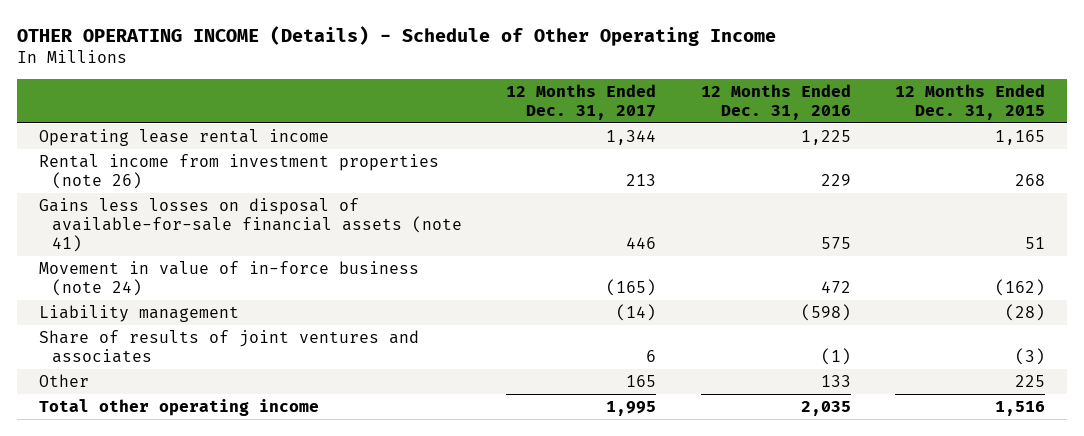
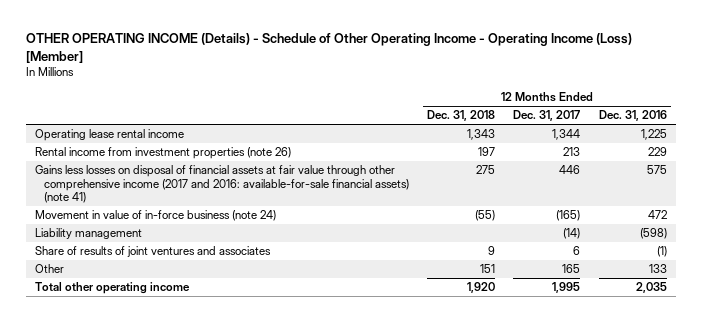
[17,25,777,46] OTHER OPERATING INCOME (Details) - Schedule of Other Operating Income -> [25,33,632,64] OTHER OPERATING INCOME (Details) - Schedule of Other Operating Income - Operating Income (Loss) [Member]
[895,83,1046,120] 12 Months Ended Dec. 31, 2015 -> none
none -> [427,110,496,122] Dec. 31, 2018
[39,197,462,253] Gains less losses on disposal of available-for-sale financial assets (note 41) -> [34,165,409,203] Gains less losses on disposal of financial assets at fair value through other comprehensive income (2017 and 2016: available-for-sale financial assets) (note 41)

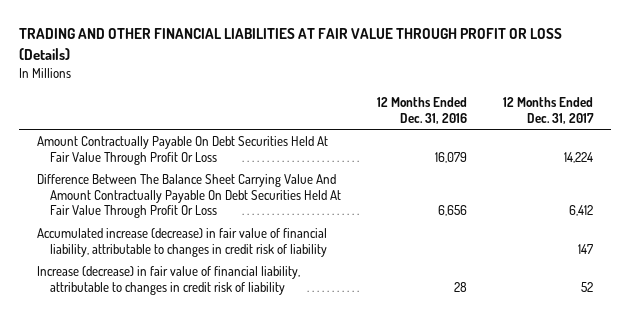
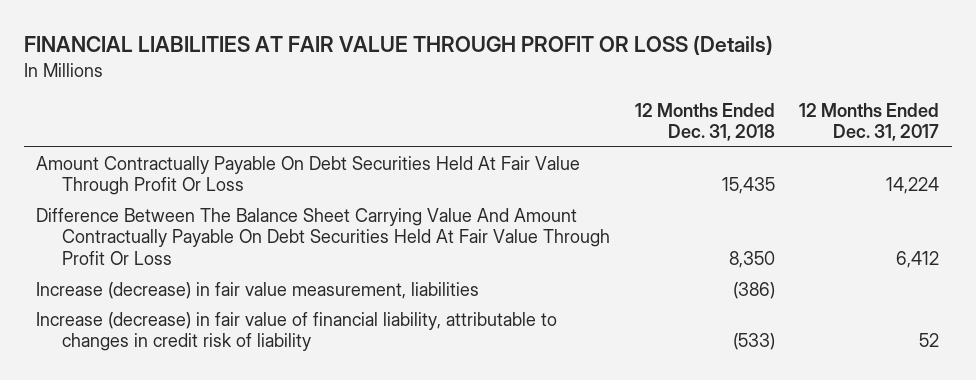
[18,28,562,60] TRADING AND OTHER FINANCIAL LIABILITIES AT FAIR VALUE THROUGH PROFIT OR LOSS (Details) -> [24,35,774,56] FINANCIAL LIABILITIES AT FAIR VALUE THROUGH PROFIT OR LOSS (Details)
[377,97,468,124] 12 Months Ended Dec. 31, 2016 -> none
none -> [634,102,775,142] 12 Months Ended Dec. 31, 2018
[36,228,328,257] Accumulated increase (decrease) in fair value of financial liability, attributable to changes in credit risk of liability -> none
none -> [36,281,480,299] Increase (decrease) in fair value measurement, liabilities

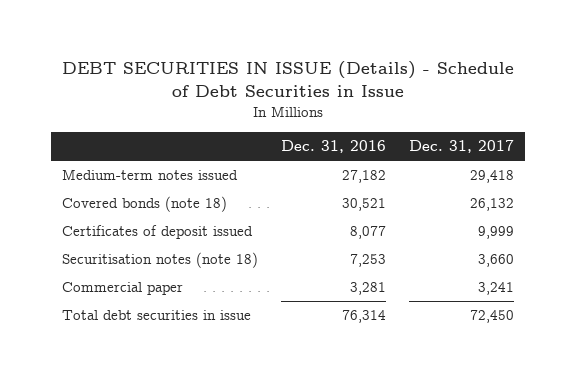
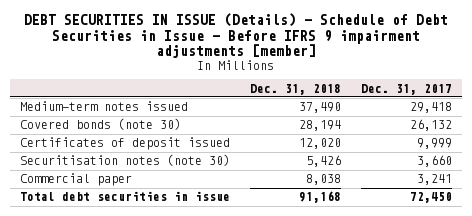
[61,60,514,97] DEBT SECURITIES IN ISSUE (Details) - Schedule of Debt Securities in Issue -> [23,13,448,59] DEBT SECURITIES IN ISSUE (Details) - Schedule of Debt Securities in Issue - Before IFRS 9 impairment adjustments [member]
[280,140,386,154] Dec. 31, 2016 -> none
none -> [249,83,341,95] Dec. 31, 2018
[62,196,228,213] Covered bonds (note 18) -> [19,118,181,131] Covered bonds (note 30)
[62,252,259,269] Securitisation notes (note 18) -> [19,154,230,167] Securitisation notes (note 30)

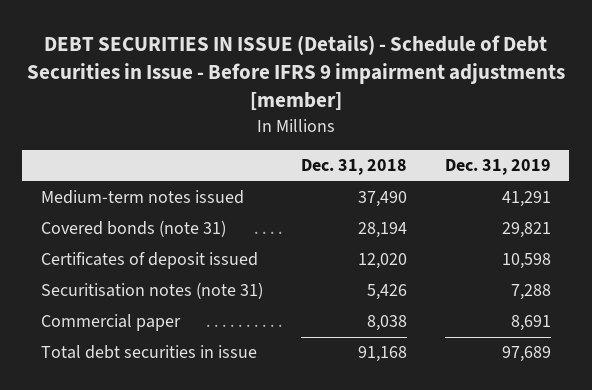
[360,83,452,95] Dec. 31, 2017 -> none
none -> [444,159,551,176] Dec. 31, 2019
[19,118,181,131] Covered bonds (note 30) -> [41,220,227,238] Covered bonds (note 31)
[19,154,230,167] Securitisation notes (note 30) -> [41,282,264,300] Securitisation notes (note 31)

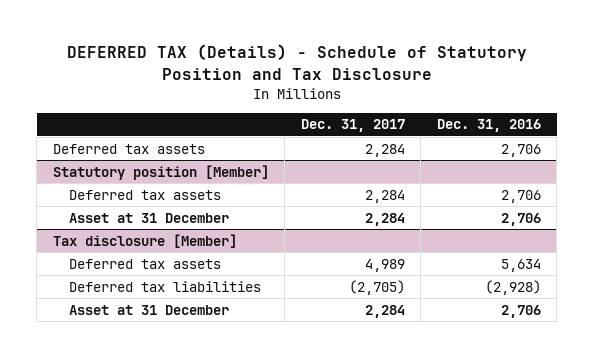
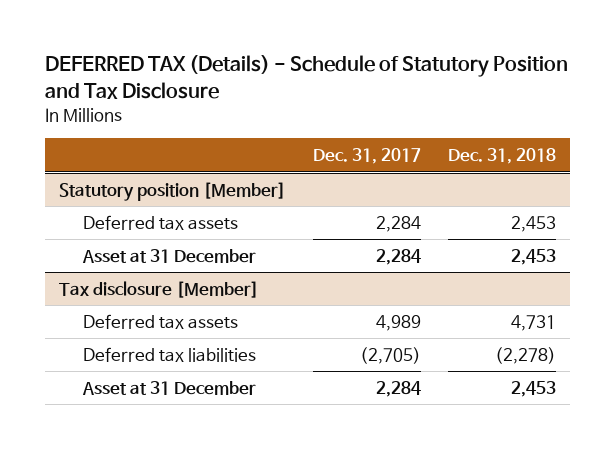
[436,119,541,133] Dec. 31, 2016 -> none
none -> [448,148,557,165] Dec. 31, 2018
[52,143,205,154] Deferred tax assets -> none

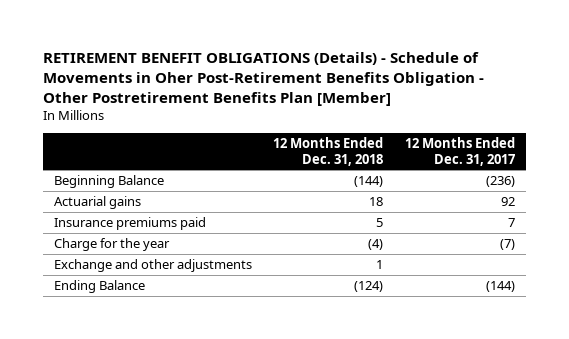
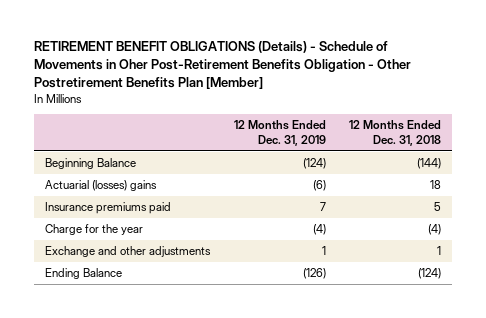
[405,137,516,166] 12 Months Ended Dec. 31, 2017 -> none
none -> [233,120,326,146] 12 Months Ended Dec. 31, 2019
[53,196,141,210] Actuarial gains -> [45,180,158,192] Actuarial (losses) gains

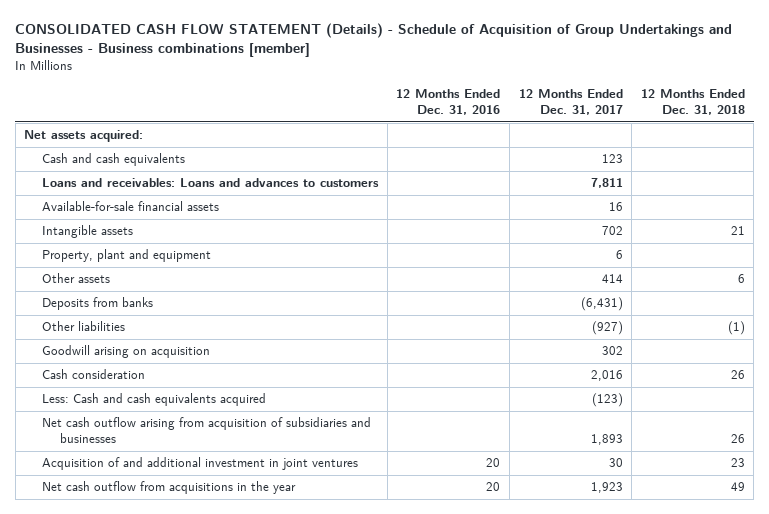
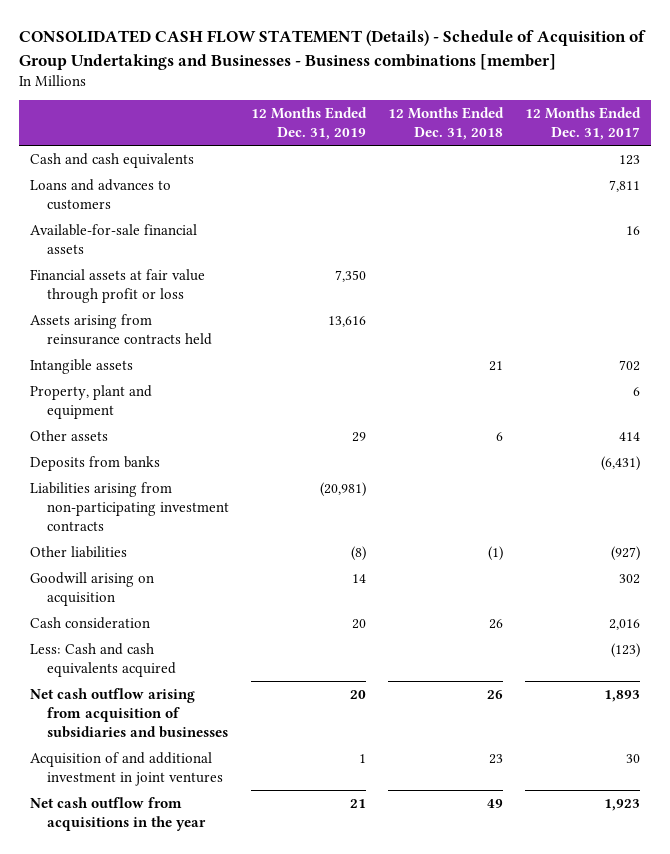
[396,89,501,115] 12 Months Ended Dec. 31, 2016 -> none
none -> [250,107,367,141] 12 Months Ended Dec. 31, 2019
[24,130,144,143] Net assets acquired: -> none
[42,178,380,188] Loans and receivables: Loans and advances to customers -> [30,178,172,210] Loans and advances to customers
none -> [30,268,206,303] Financial assets at fair value through profit or loss
none -> [30,313,213,345] Assets arising from reinsurance contracts held
none -> [30,481,230,531] Liabilities arising from non-participating investment contracts

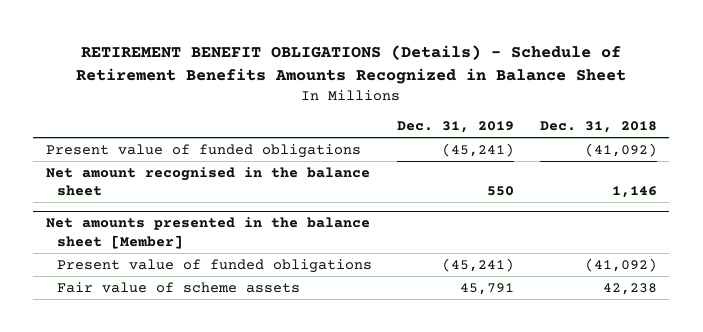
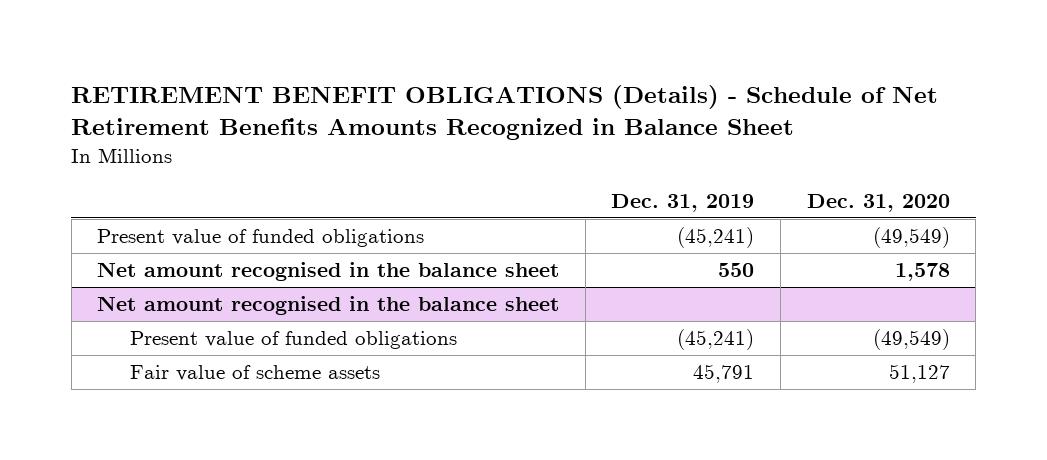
[76,44,627,84] RETIREMENT BENEFIT OBLIGATIONS (Details) - Schedule of Retirement Benefits Amounts Recognized in Balance Sheet -> [71,85,939,141] RETIREMENT BENEFIT OBLIGATIONS (Details) - Schedule of Net Retirement Benefits Amounts Recognized in Balance Sheet
[539,121,657,134] Dec. 31, 2018 -> none
none -> [806,193,950,212] Dec. 31, 2020
[46,216,371,249] Net amounts presented in the balance sheet [Member] -> [97,296,560,316] Net amount recognised in the balance sheet

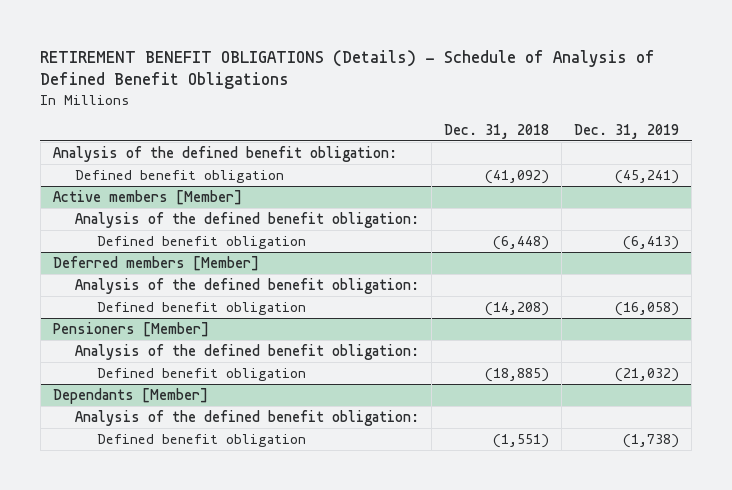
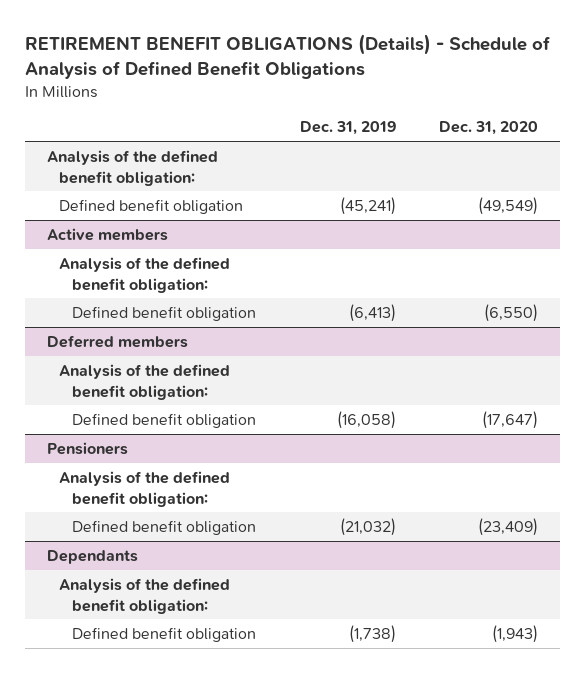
[443,124,549,140] Dec. 31, 2018 -> none
none -> [439,121,539,136] Dec. 31, 2020
[52,189,242,205] Active members [Member] -> [46,227,168,241] Active members
[52,255,259,271] Deferred members [Member] -> [46,334,188,348] Deferred members
[52,321,209,337] Pensioners [Member] -> [46,441,128,455] Pensioners
[52,387,208,404] Dependants [Member] -> [46,549,138,564] Dependants

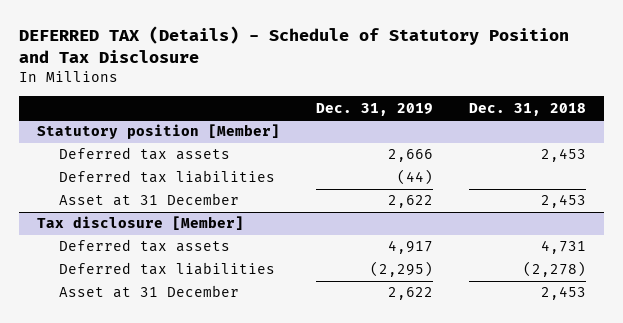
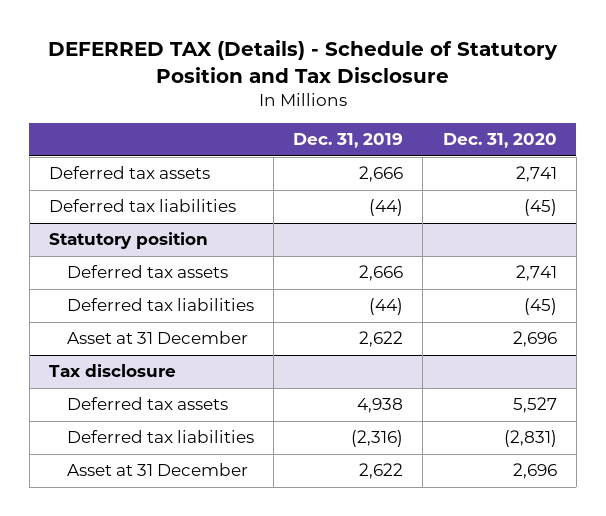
[468,102,586,116] Dec. 31, 2018 -> none
none -> [442,133,557,149] Dec. 31, 2020
[36,124,280,140] Statutory position [Member] -> none
none -> [48,232,208,250] Statutory position
none -> [66,265,228,279] Deferred tax assets
none -> [66,298,254,312] Deferred tax liabilities
[36,216,244,231] Tax disclosure [Member] -> [48,364,176,378] Tax disclosure
[387,240,433,255] 4,917 -> [357,398,404,414] 4,938
[369,261,433,278] (2,295) -> [351,430,404,448] (2,316)

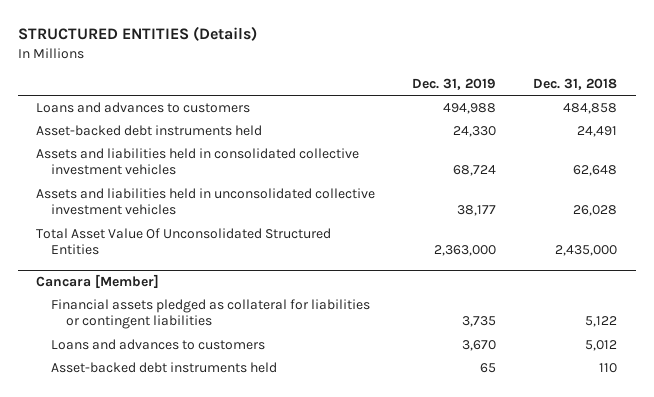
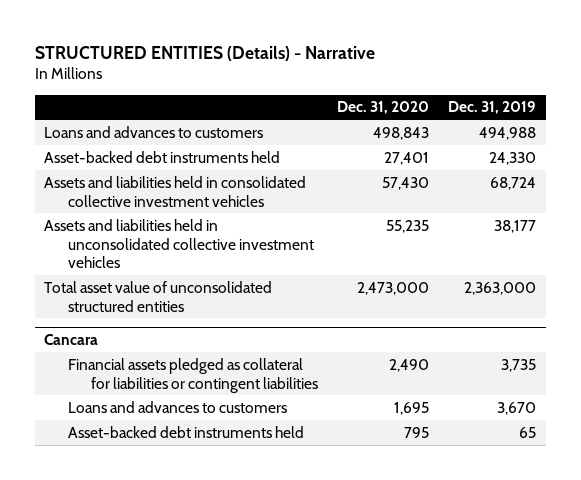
[17,26,257,42] STRUCTURED ENTITIES (Details) -> [34,45,375,61] STRUCTURED ENTITIES (Details) - Narrative
[533,77,618,90] Dec. 31, 2018 -> none
none -> [337,101,430,115] Dec. 31, 2020
[36,227,332,256] Total Asset Value Of Unconsolidated Structured Entities -> [44,280,273,312] Total asset value of unconsolidated structured entities
[36,274,160,289] Cancara [Member] -> [44,334,99,346] Cancara

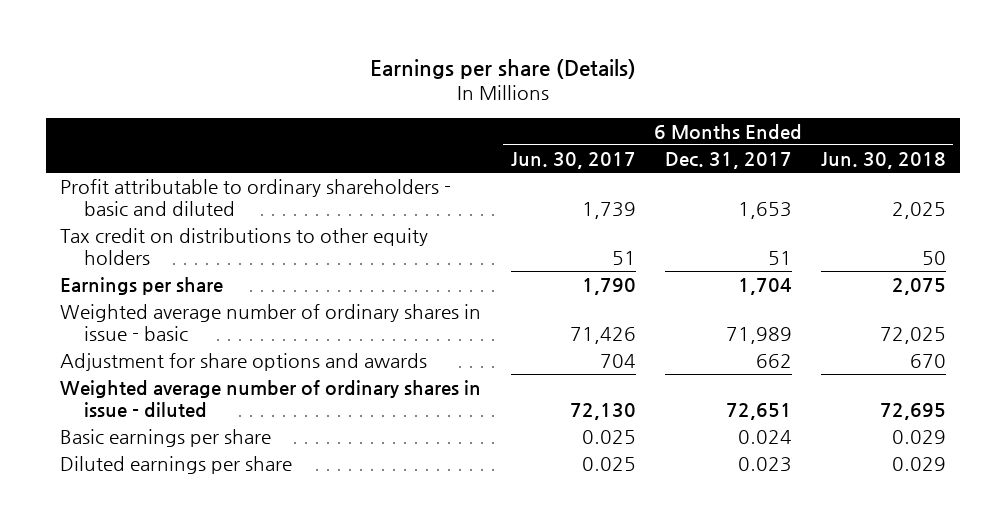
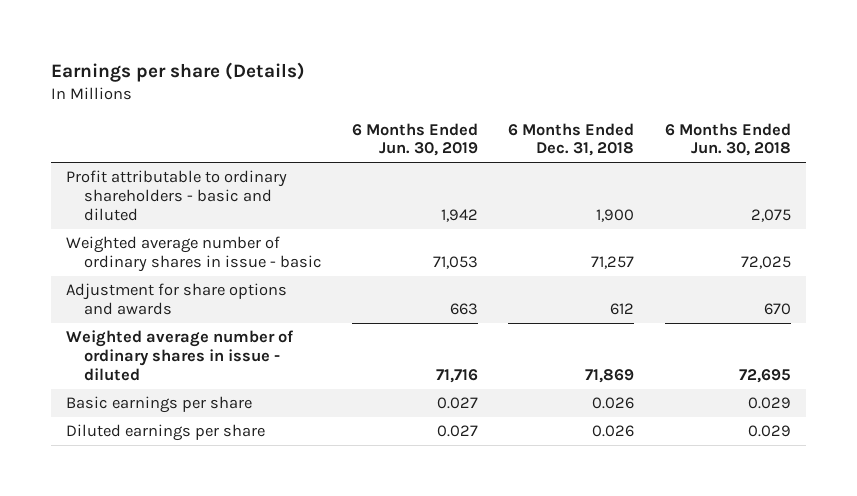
[510,151,636,169] Jun. 30, 2017 -> none
[664,151,792,169] Dec. 31, 2017 -> none
none -> [352,122,479,157] 6 Months Ended Jun. 30, 2019
none -> [508,122,635,157] 6 Months Ended Dec. 31, 2018
[60,228,429,265] Tax credit on distributions to other equity holders -> none
[60,277,224,296] Earnings per share -> none
[891,201,946,219] 2,025 -> [750,208,791,222] 2,075

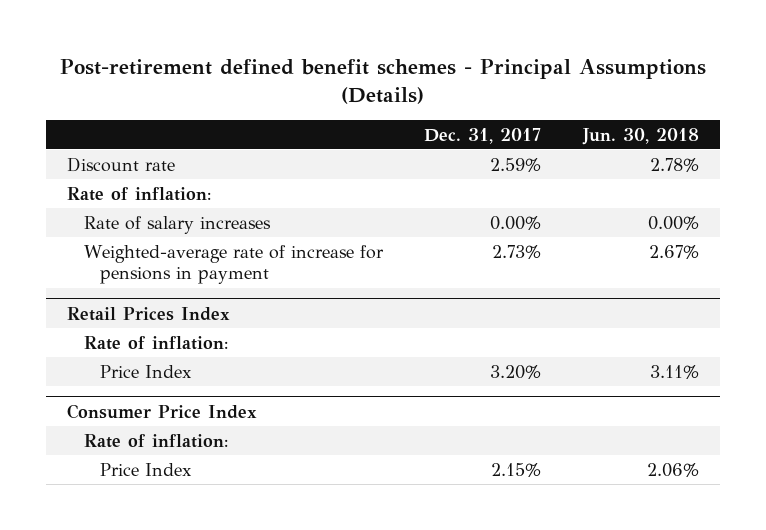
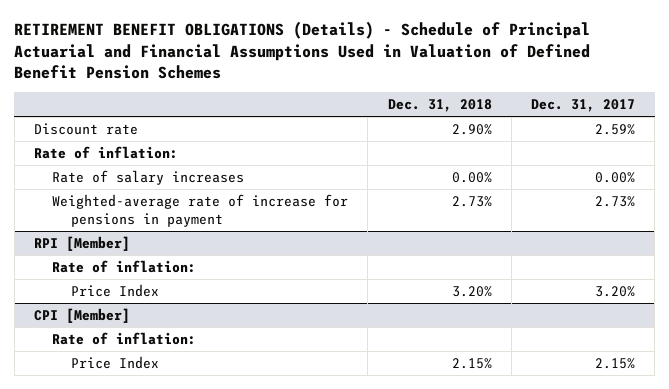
[60,59,707,105] Post-retirement defined benefit schemes - Principal Assumptions (Details) -> [14,21,591,80] RETIREMENT BENEFIT OBLIGATIONS (Details) - Schedule of Principal Actuarial and Financial Assumptions Used in Valuation of Defined Benefit Pension Schemes
[582,127,700,145] Jun. 30, 2018 -> none
none -> [387,98,492,112] Dec. 31, 2018
[66,306,230,321] Retail Prices Index -> [33,235,130,251] RPI [Member]
[66,403,257,419] Consumer Price Index -> [33,307,130,323] CPI [Member]

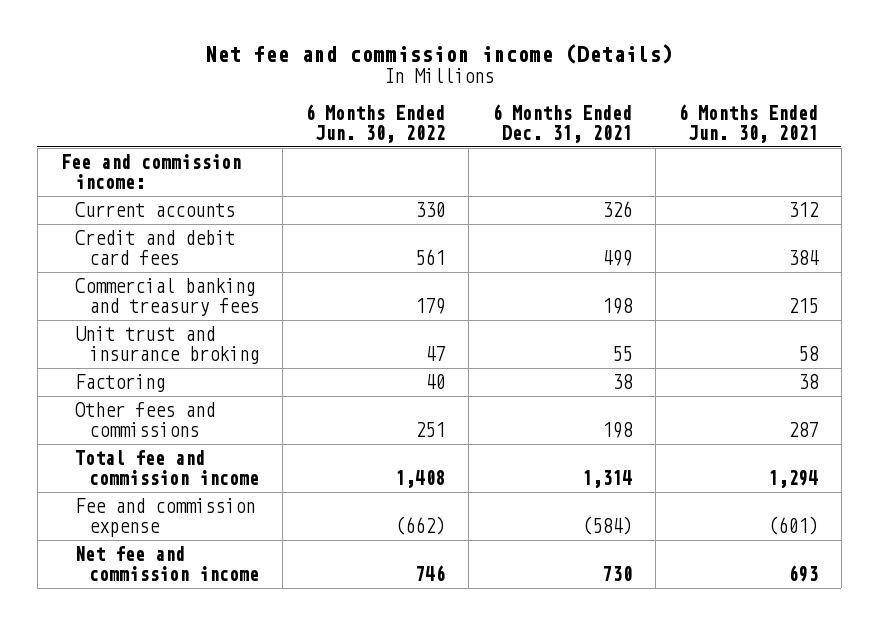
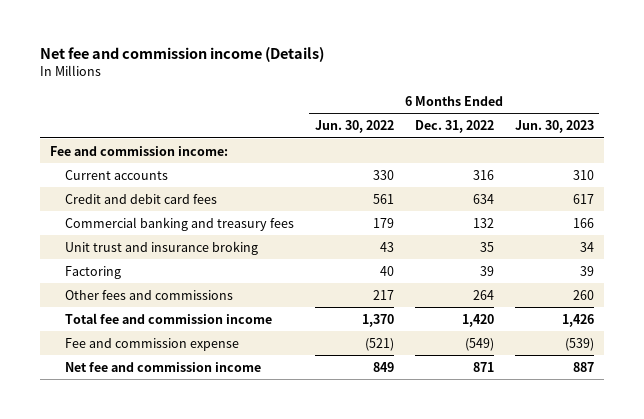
[491,104,632,143] 6 Months Ended Dec. 31, 2021 -> none
[678,104,819,143] 6 Months Ended Jun. 30, 2021 -> none
none -> [414,120,494,134] Dec. 31, 2022
none -> [514,120,594,134] Jun. 30, 2023
[425,346,446,362] 47 -> [379,241,394,252] 43
[415,422,446,438] 251 -> [372,289,394,300] 217
[395,470,446,489] 1,408 -> [361,313,394,327] 1,370
[395,516,446,536] (662) -> [364,337,394,351] (521)
[415,565,446,582] 746 -> [372,361,394,372] 849

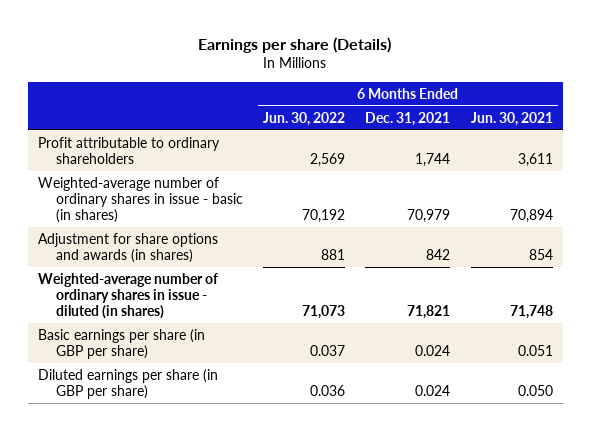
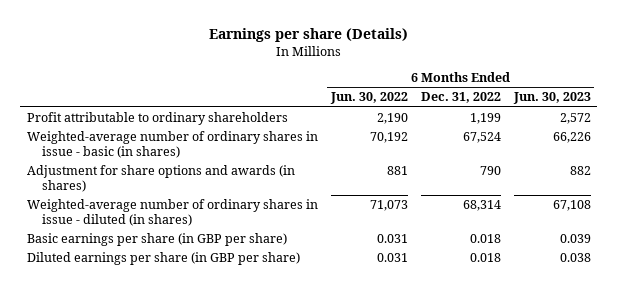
[365,111,451,126] Dec. 31, 2021 -> none
[470,111,553,126] Jun. 30, 2021 -> none
none -> [420,92,501,104] Dec. 31, 2022
none -> [512,92,591,105] Jun. 30, 2023
[310,153,346,168] 2,569 -> [376,113,408,125] 2,190
[310,345,346,357] 0.037 -> [376,234,408,244] 0.031
[310,385,346,397] 0.036 -> [376,253,408,263] 0.031

